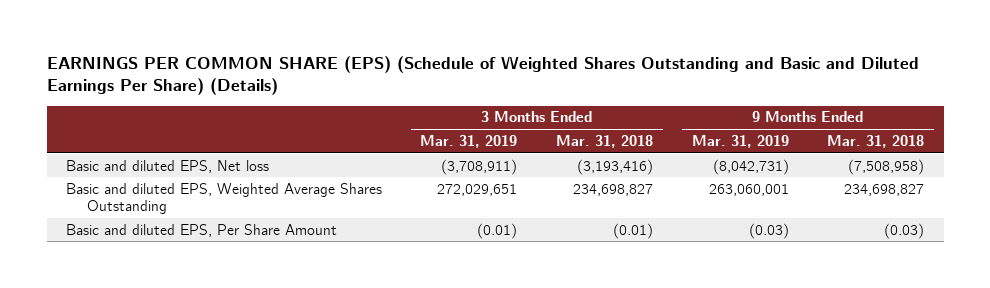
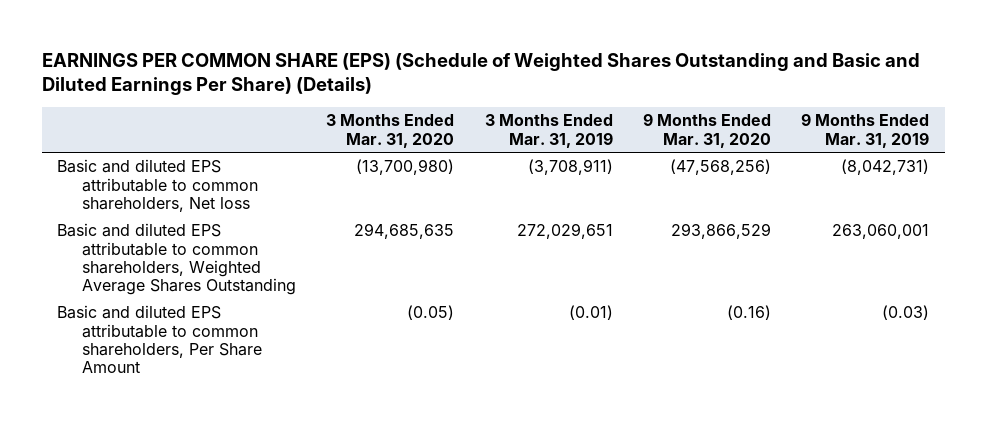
[556,134,654,148] Mar. 31, 2018 -> none
[827,134,925,148] Mar. 31, 2018 -> none
none -> [326,114,455,148] 3 Months Ended Mar. 31, 2020
none -> [642,113,771,148] 9 Months Ended Mar. 31, 2020
[65,159,269,173] Basic and diluted EPS, Net loss -> [57,159,258,212] Basic and diluted EPS attributable to common shareholders, Net loss
[65,182,382,214] Basic and diluted EPS, Weighted Average Shares Outstanding -> [57,223,296,296] Basic and diluted EPS attributable to common shareholders, Weighted Average Shares Outstanding
[65,223,337,237] Basic and diluted EPS, Per Share Amount -> [57,305,262,374] Basic and diluted EPS attributable to common shareholders, Per Share Amount

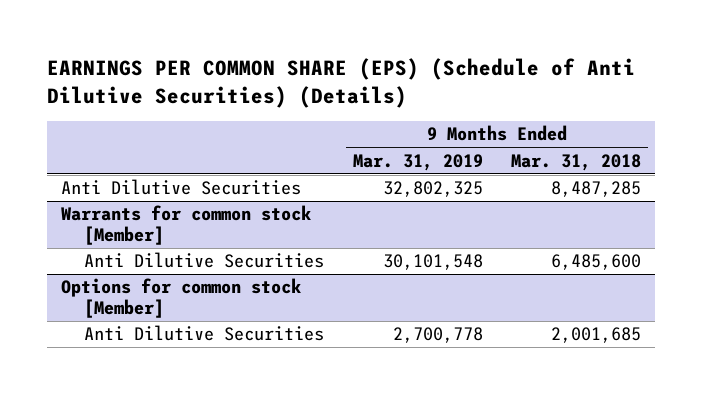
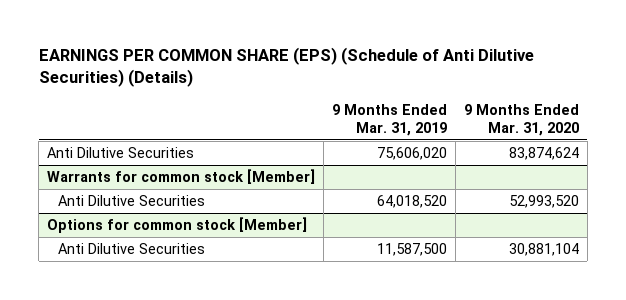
[510,153,641,171] Mar. 31, 2018 -> none
none -> [463,104,579,137] 9 Months Ended Mar. 31, 2020
[382,181,483,198] 32,802,325 -> [377,147,448,161] 75,606,020
[382,254,483,271] 30,101,548 -> [377,195,448,209] 64,018,520
[392,327,483,344] 2,700,778 -> [377,243,448,257] 11,587,500

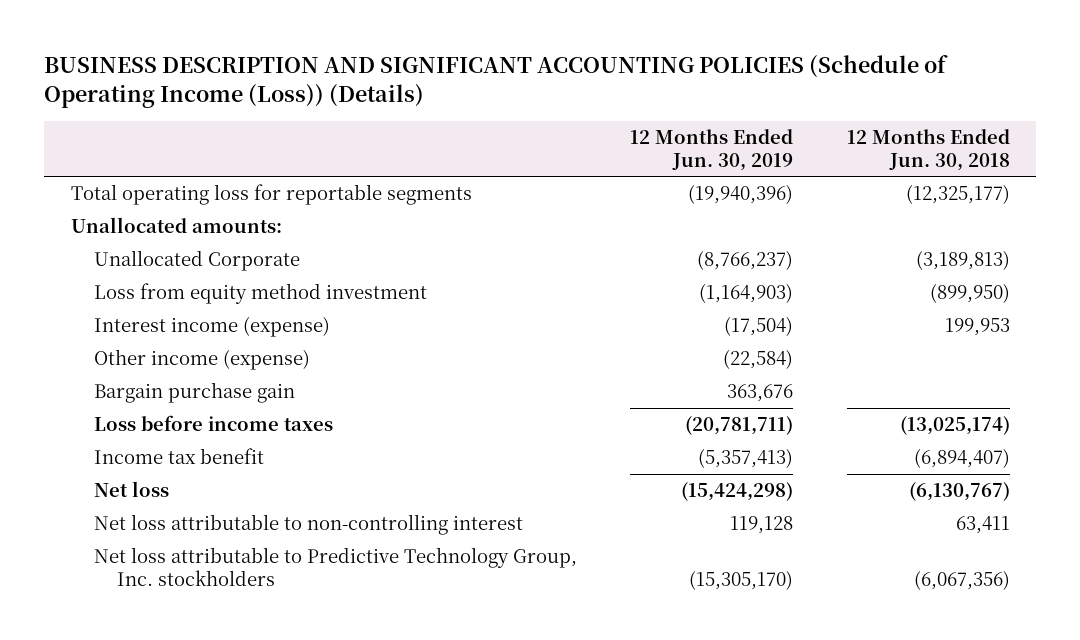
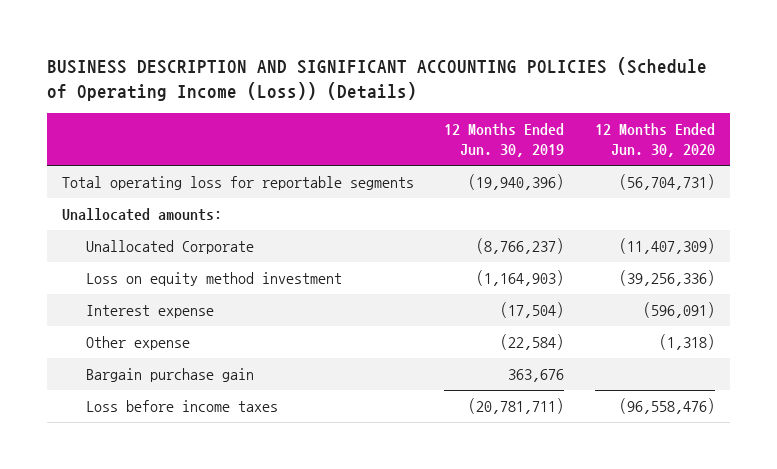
[846,128,1010,171] 12 Months Ended Jun. 30, 2018 -> none
none -> [595,123,716,158] 12 Months Ended Jun. 30, 2020
[93,283,427,305] Loss from equity method investment -> [86,272,343,287] Loss on equity method investment
[93,316,330,338] Interest income (expense) -> [86,305,215,319] Interest expense
[93,349,310,371] Other income (expense) -> [86,336,191,351] Other expense
[93,448,264,465] Income tax benefit -> none
[93,481,169,498] Net loss -> none
[93,514,523,536] Net loss attributable to non-controlling interest -> none
[93,547,577,587] Net loss attributable to Predictive Technology Group, Inc. stockholders -> none

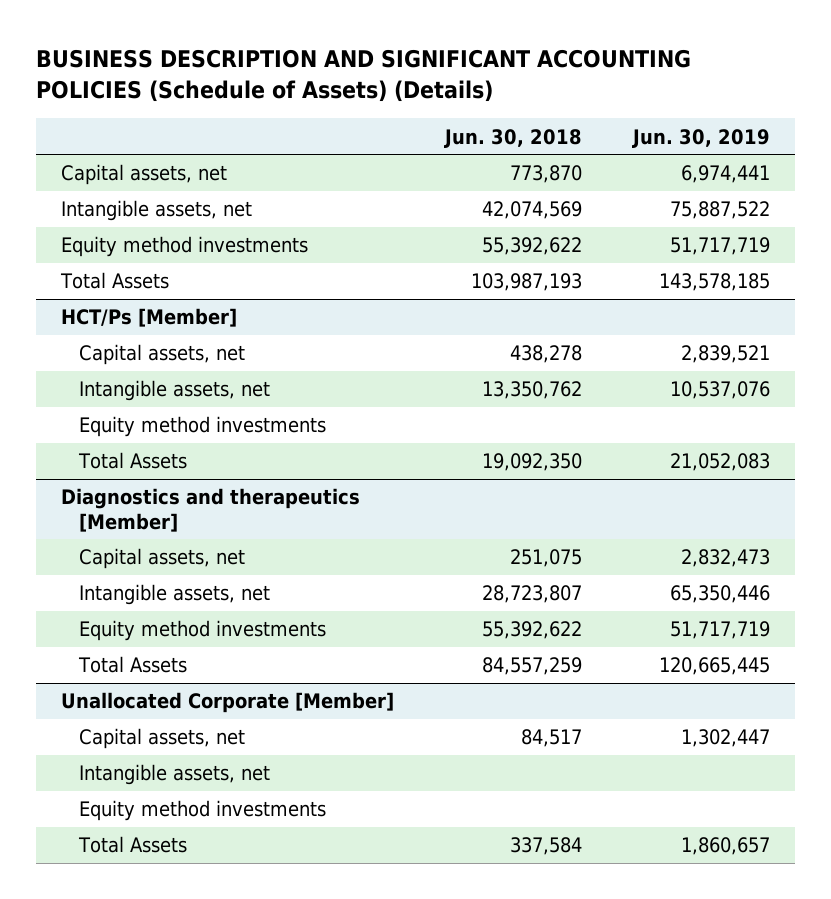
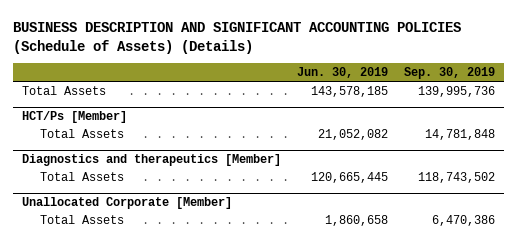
[443,128,582,148] Jun. 30, 2018 -> none
none -> [404,67,496,80] Sep. 30, 2019
[61,164,228,186] Capital assets, net -> none
[61,200,253,222] Intangible assets, net -> none
[61,236,309,258] Equity method investments -> none
[79,344,246,366] Capital assets, net -> none
[79,380,271,402] Intangible assets, net -> none
[79,416,327,438] Equity method investments -> none
[669,453,770,472] 21,052,083 -> [318,128,389,140] 21,052,082
[79,548,246,570] Capital assets, net -> none
[79,584,271,606] Intangible assets, net -> none
[79,620,327,642] Equity method investments -> none
[79,728,246,750] Capital assets, net -> none
[79,764,271,786] Intangible assets, net -> none
[79,800,327,822] Equity method investments -> none
[680,837,770,856] 1,860,657 -> [325,214,389,226] 1,860,658

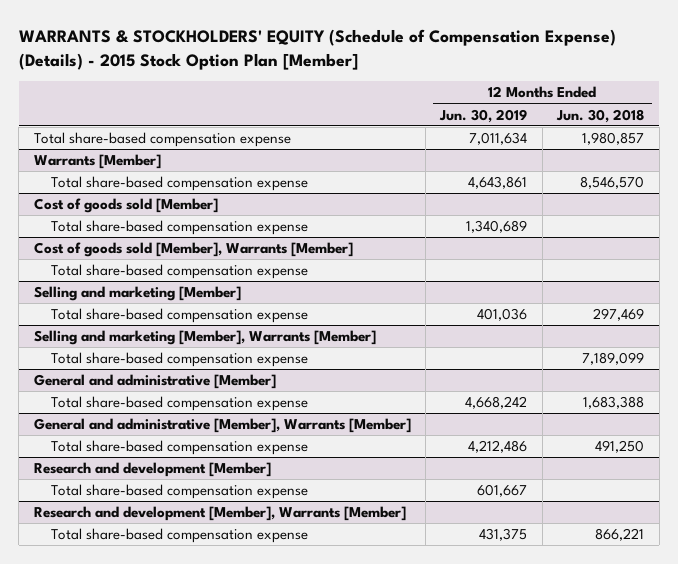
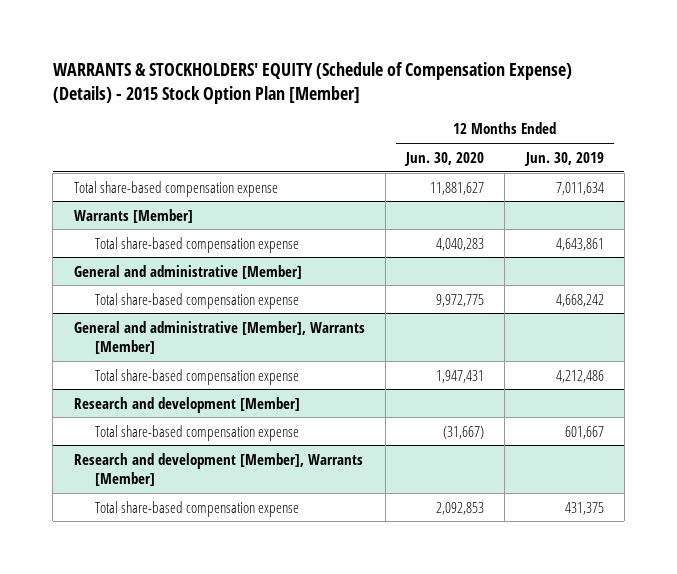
[556,108,645,123] Jun. 30, 2018 -> none
none -> [404,151,485,166] Jun. 30, 2020
[33,198,218,214] Cost of goods sold [Member] -> none
[51,220,309,236] Total share-based compensation expense -> none
[33,242,353,258] Cost of goods sold [Member], Warrants [Member] -> none
[51,264,309,280] Total share-based compensation expense -> none
[33,286,241,302] Selling and marketing [Member] -> none
[51,308,309,324] Total share-based compensation expense -> none
[33,330,376,346] Selling and marketing [Member], Warrants [Member] -> none
[51,352,309,368] Total share-based compensation expense -> none

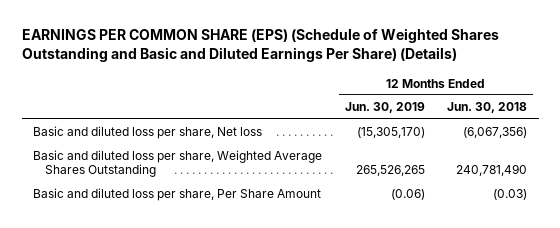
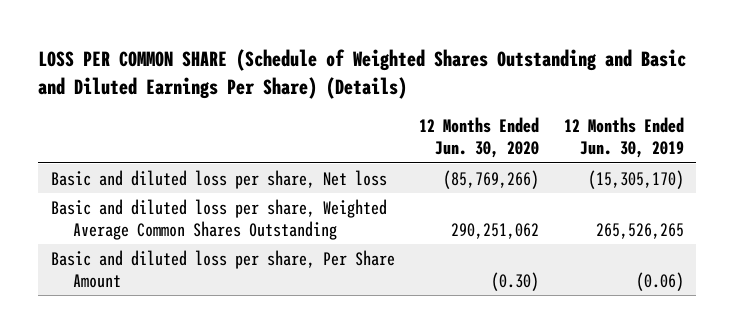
[21,28,499,63] EARNINGS PER COMMON SHARE (EPS) (Schedule of Weighted Shares Outstanding and Basic and Diluted Earnings Per Share) (Details) -> [38,49,687,99] LOSS PER COMMON SHARE (Schedule of Weighted Shares Outstanding and Basic and Diluted Earnings Per Share) (Details)
[447,102,528,114] Jun. 30, 2018 -> none
none -> [419,117,540,159] 12 Months Ended Jun. 30, 2020
[32,150,322,178] Basic and diluted loss per share, Weighted Average Shares Outstanding -> [50,198,387,240] Basic and diluted loss per share, Weighted Average Common Shares Outstanding

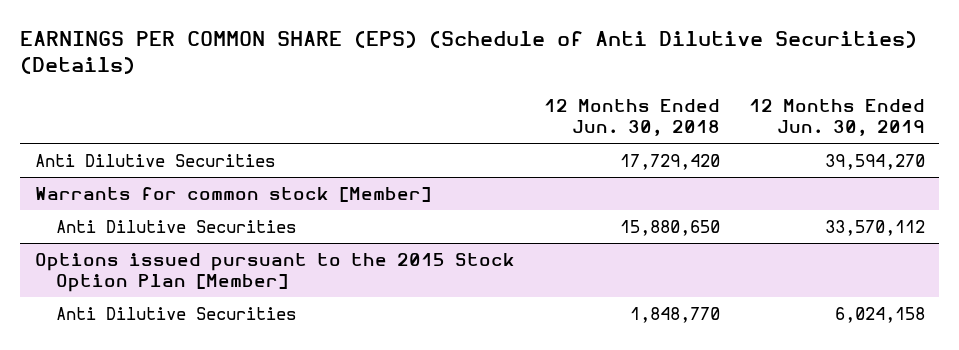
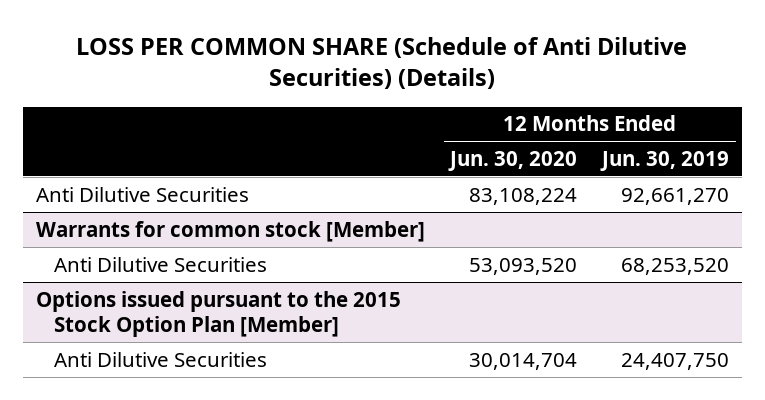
[19,31,917,75] EARNINGS PER COMMON SHARE (EPS) (Schedule of Anti Dilutive Securities) (Details) -> [76,36,688,90] LOSS PER COMMON SHARE (Schedule of Anti Dilutive Securities) (Details)
[543,98,720,137] 12 Months Ended Jun. 30, 2018 -> none
none -> [447,150,577,171] Jun. 30, 2020
[824,153,925,170] 39,594,270 -> [621,187,730,205] 92,661,270
[824,219,925,236] 33,570,112 -> [621,257,730,275] 68,253,520
[834,306,925,323] 6,024,158 -> [621,352,730,370] 24,407,750

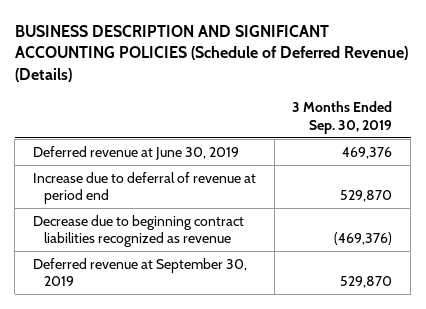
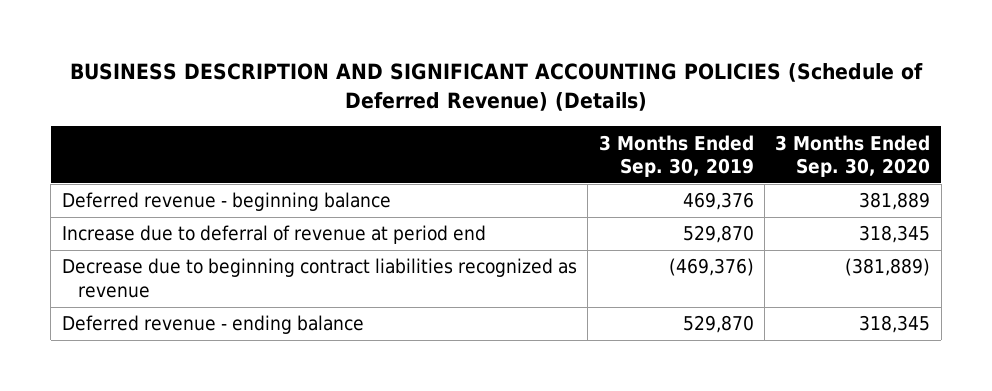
none -> [775,134,931,178] 3 Months Ended Sep. 30, 2020
[33,145,240,160] Deferred revenue at June 30, 2019 -> [61,192,391,212] Deferred revenue - beginning balance
[33,257,248,287] Deferred revenue at September 30, 2019 -> [61,315,364,335] Deferred revenue - ending balance

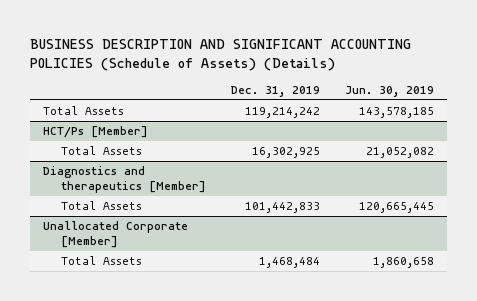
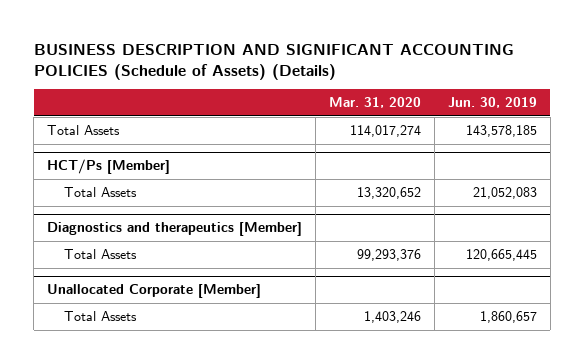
[230,85,320,97] Dec. 31, 2019 -> none
none -> [328,97,421,109] Mar. 31, 2020
[366,147,435,159] 21,052,082 -> [472,187,537,200] 21,052,083
[373,257,435,269] 1,860,658 -> [479,311,537,324] 1,860,657

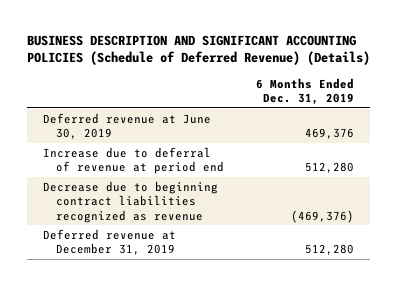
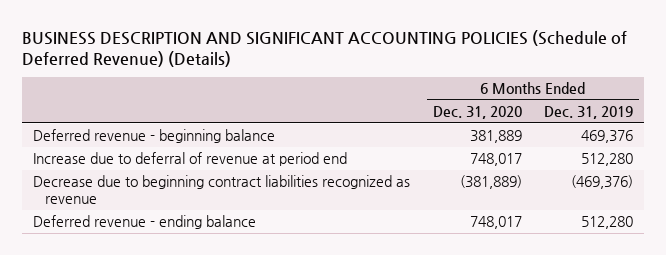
none -> [432,106,522,120] Dec. 31, 2020
[42,112,211,140] Deferred revenue at June 30, 2019 -> [33,129,276,144] Deferred revenue - beginning balance
[42,228,176,256] Deferred revenue at December 31, 2019 -> [33,215,257,230] Deferred revenue - ending balance

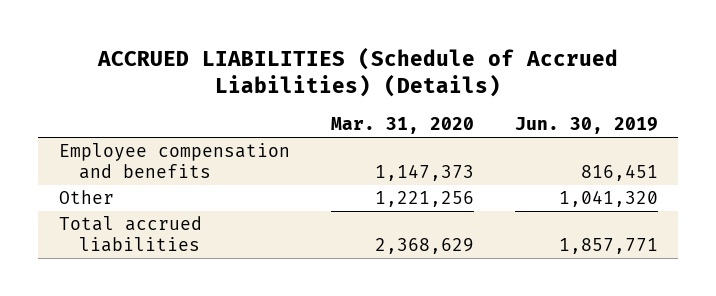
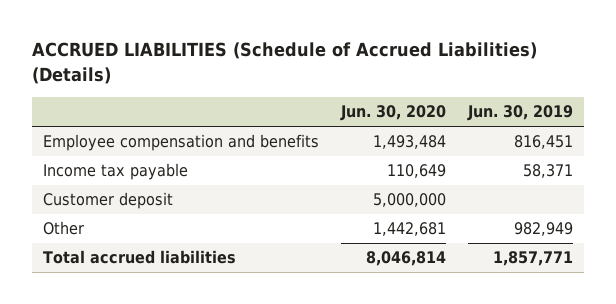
[330,117,474,135] Mar. 31, 2020 -> none
none -> [339,105,446,122] Jun. 30, 2020
none -> [42,163,188,181] Income tax payable
none -> [42,192,173,210] Customer deposit
[558,190,658,208] 1,041,320 -> [513,222,573,237] 982,949

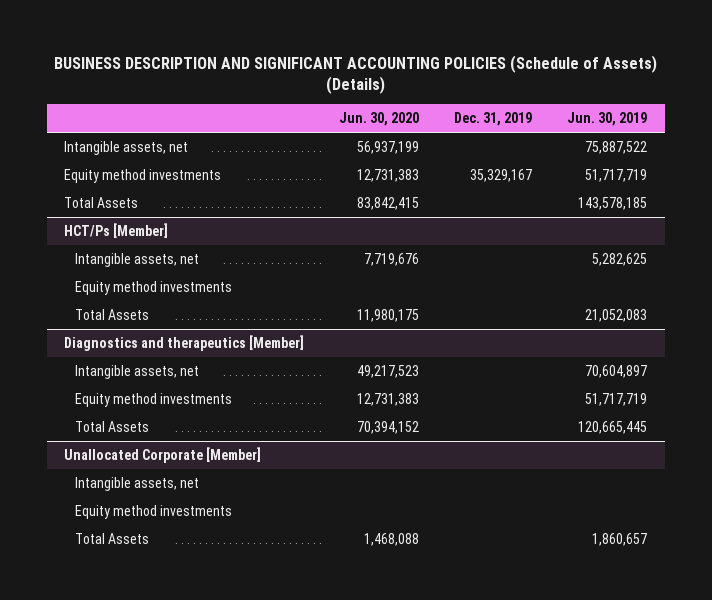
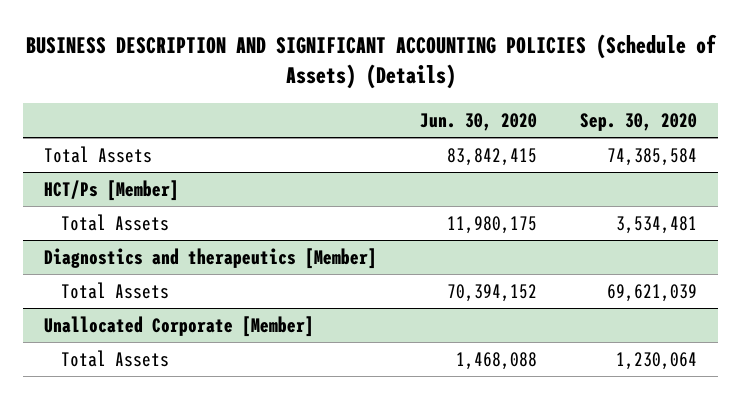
[454,112,533,127] Dec. 31, 2019 -> none
[567,112,648,127] Jun. 30, 2019 -> none
none -> [580,112,698,131] Sep. 30, 2020
[64,140,189,155] Intangible assets, net -> none
[64,168,222,183] Equity method investments -> none
[75,252,200,267] Intangible assets, net -> none
[75,280,233,295] Equity method investments -> none
[75,364,200,379] Intangible assets, net -> none
[75,392,233,407] Equity method investments -> none
[75,476,200,491] Intangible assets, net -> none
[75,504,233,519] Equity method investments -> none

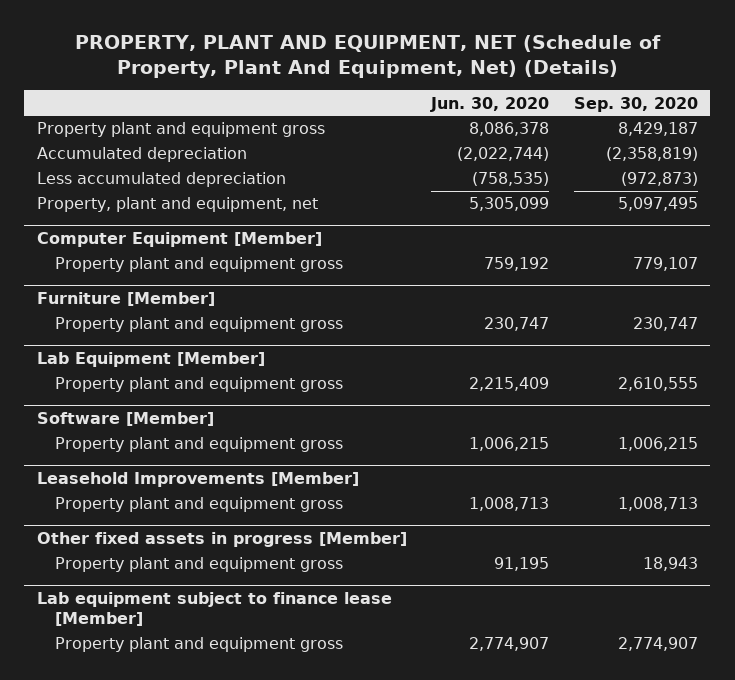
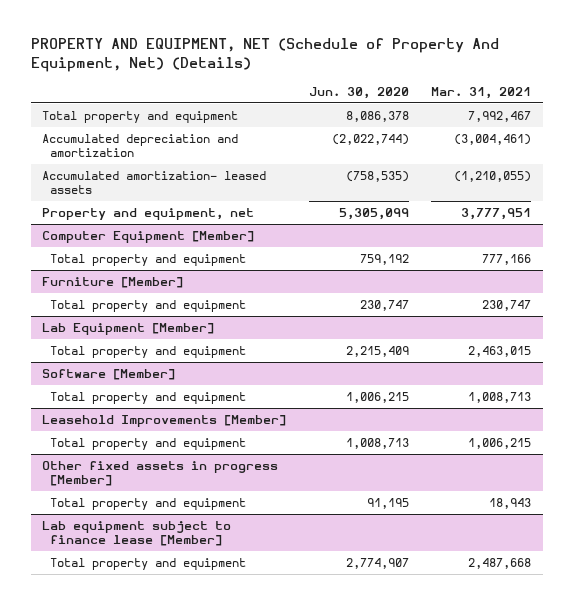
[75,35,662,79] PROPERTY, PLANT AND EQUIPMENT, NET (Schedule of Property, Plant And Equipment, Net) (Details) -> [30,38,499,72] PROPERTY AND EQUIPMENT, NET (Schedule of Property And Equipment, Net) (Details)
[573,96,698,112] Sep. 30, 2020 -> none
none -> [431,86,532,99] Mar. 31, 2021
[36,122,325,138] Property plant and equipment gross -> [41,111,238,124] Total property and equipment
[36,147,247,163] Accumulated depreciation -> [41,134,238,158] Accumulated depreciation and amortization
[36,172,286,188] Less accumulated depreciation -> [41,171,266,195] Accumulated amortization- leased assets
[36,197,318,213] Property, plant and equipment, net -> [41,208,254,221] Property and equipment, net
[55,257,344,273] Property plant and equipment gross -> [50,254,247,267] Total property and equipment
[55,317,344,333] Property plant and equipment gross -> [50,300,247,313] Total property and equipment
[55,377,344,393] Property plant and equipment gross -> [50,346,247,359] Total property and equipment
[55,437,344,453] Property plant and equipment gross -> [50,392,247,405] Total property and equipment
[55,497,344,513] Property plant and equipment gross -> [50,438,247,451] Total property and equipment
[55,557,344,573] Property plant and equipment gross -> [50,498,247,511] Total property and equipment
[55,637,344,653] Property plant and equipment gross -> [50,558,247,571] Total property and equipment

